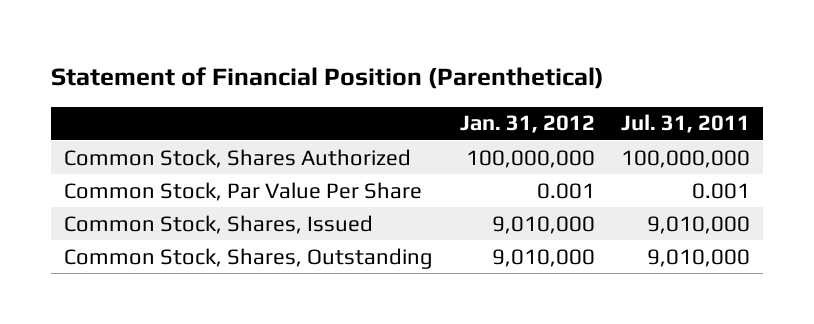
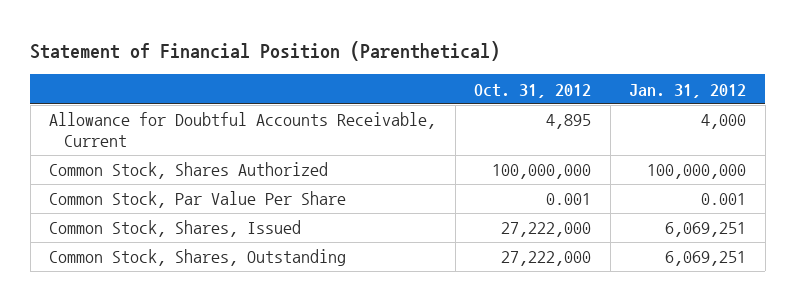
[621,114,751,134] Jul. 31, 2011 -> none
none -> [474,83,592,98] Oct. 31, 2012
none -> [49,112,437,148] Allowance for Doubtful Accounts Receivable, Current
[491,215,595,234] 9,010,000 -> [665,222,747,238] 6,069,251
[491,248,595,267] 9,010,000 -> [665,251,747,267] 6,069,251

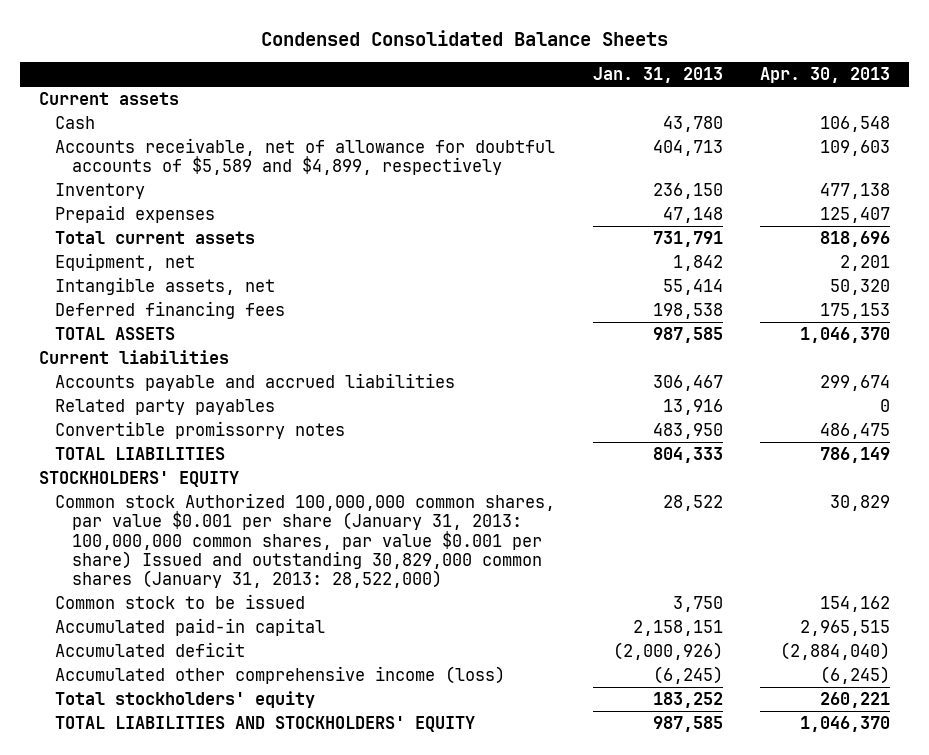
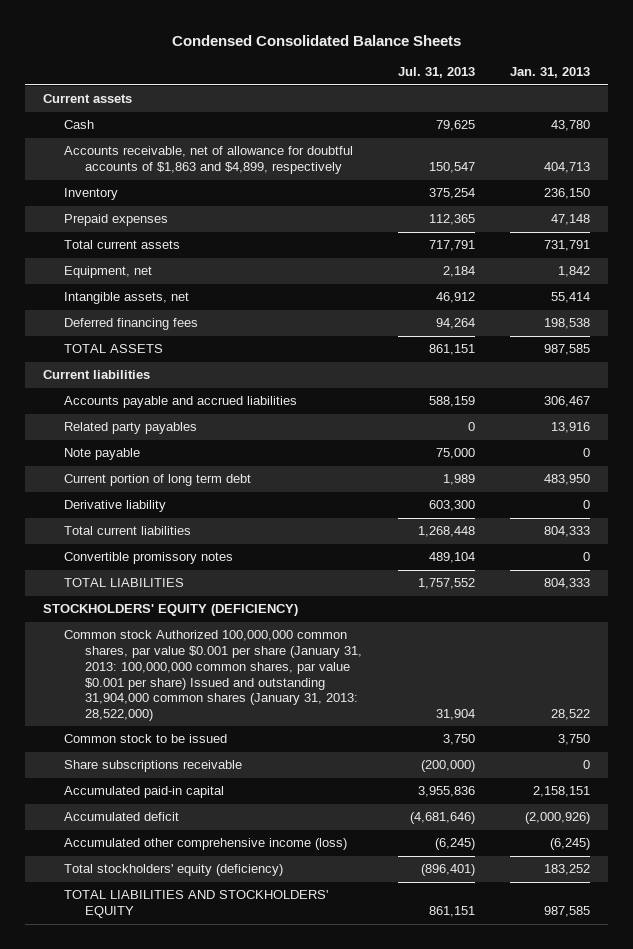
[760,66,891,83] Apr. 30, 2013 -> none
none -> [397,67,475,79] Jul. 31, 2013
[55,138,556,176] Accounts receivable, net of allowance for doubtful accounts of $5,589 and $4,899, respectively -> [64,146,354,175] Accounts receivable, net of allowance for doubtful accounts of $1,863 and $4,899, respectively
none -> [64,448,141,461] Note payable
none -> [64,474,252,487] Current portion of long term debt
none -> [64,500,167,513] Derivative liability
none -> [64,526,192,536] Total current liabilities
[55,421,346,440] Convertible promissorry notes -> [64,552,234,565] Convertible promissory notes
[652,423,723,440] 483,950 -> [583,552,591,562] 0
[38,471,239,488] STOCKHOLDERS' EQUITY -> [43,604,299,617] STOCKHOLDERS' EQUITY (DEFICIENCY)
[55,493,556,589] Common stock Authorized 100,000,000 common shares, par value $0.001 per share (January 31, 2013: 100,000,000 common shares, par value $0.001 per share) Issued and outstanding 30,829,000 common shares (January 31, 2013: 28,522,000) -> [64,630,362,722] Common stock Authorized 100,000,000 common shares, par value $0.001 per share (January 31, 2013: 100,000,000 common shares, par value $0.001 per share) Issued and outstanding 31,904,000 common shares (January 31, 2013: 28,522,000)
none -> [64,760,243,773] Share subscriptions receivable
[55,691,316,709] Total stockholders' equity -> [64,864,284,877] Total stockholders' equity (deficiency)

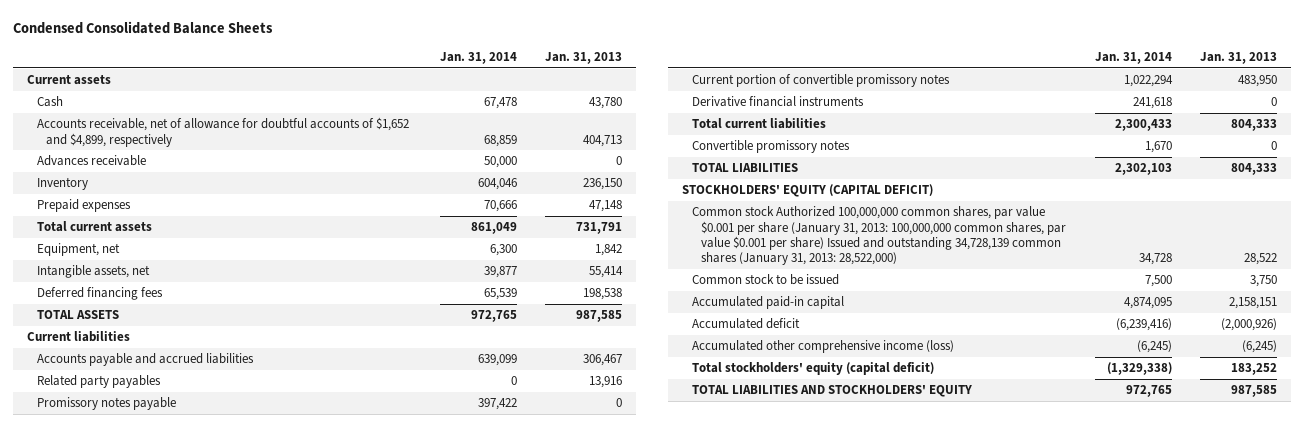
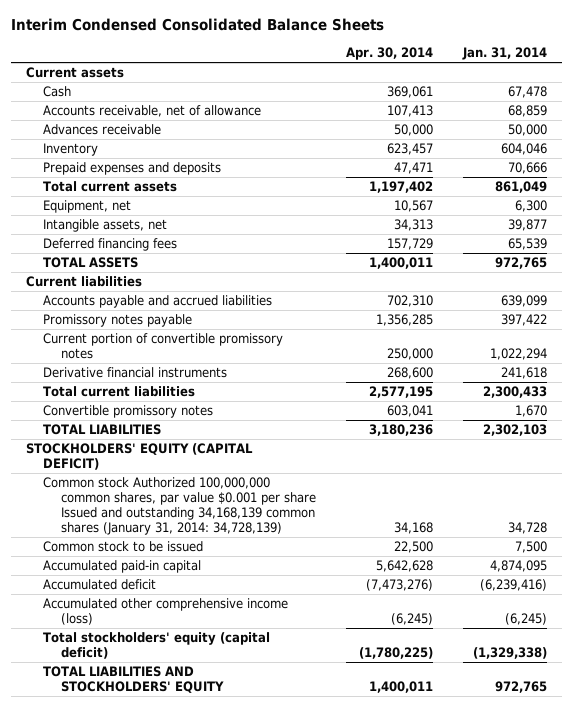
[12,20,273,34] Condensed Consolidated Balance Sheets -> [11,18,385,32] Interim Condensed Consolidated Balance Sheets
[544,51,622,64] Jan. 31, 2013 -> none
none -> [345,47,433,61] Apr. 30, 2014
[36,117,409,147] Accounts receivable, net of allowance for doubtful accounts of $1,652 and $4,899, respectively -> [43,105,262,118] Accounts receivable, net of allowance
[36,199,131,213] Prepaid expenses -> [43,162,222,176] Prepaid expenses and deposits
[36,375,161,389] Related party payables -> none
[691,206,1067,265] Common stock Authorized 100,000,000 common shares, par value $0.001 per share (January 31, 2013: 100,000,000 common shares, par value $0.001 per share) Issued and outstanding 34,728,139 common shares (January 31, 2013: 28,522,000) -> [43,477,316,535] Common stock Authorized 100,000,000 common shares, par value $0.001 per share Issued and outstanding 34,168,139 common shares (January 31, 2014: 34,728,139)

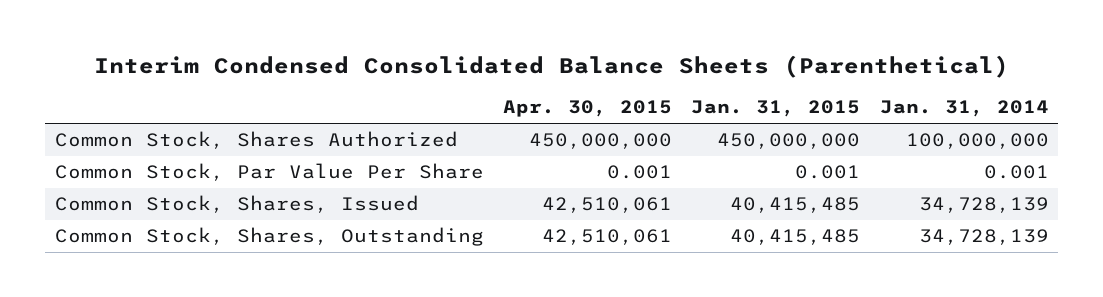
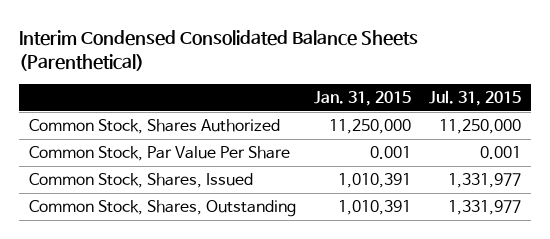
[502,100,672,118] Apr. 30, 2015 -> none
[879,100,1049,118] Jan. 31, 2014 -> none
none -> [429,89,522,106] Jul. 31, 2015
[717,133,861,150] 450,000,000 -> [328,119,411,135] 11,250,000
[730,197,861,214] 40,415,485 -> [337,173,411,189] 1,010,391
[730,229,861,246] 40,415,485 -> [337,200,411,216] 1,010,391

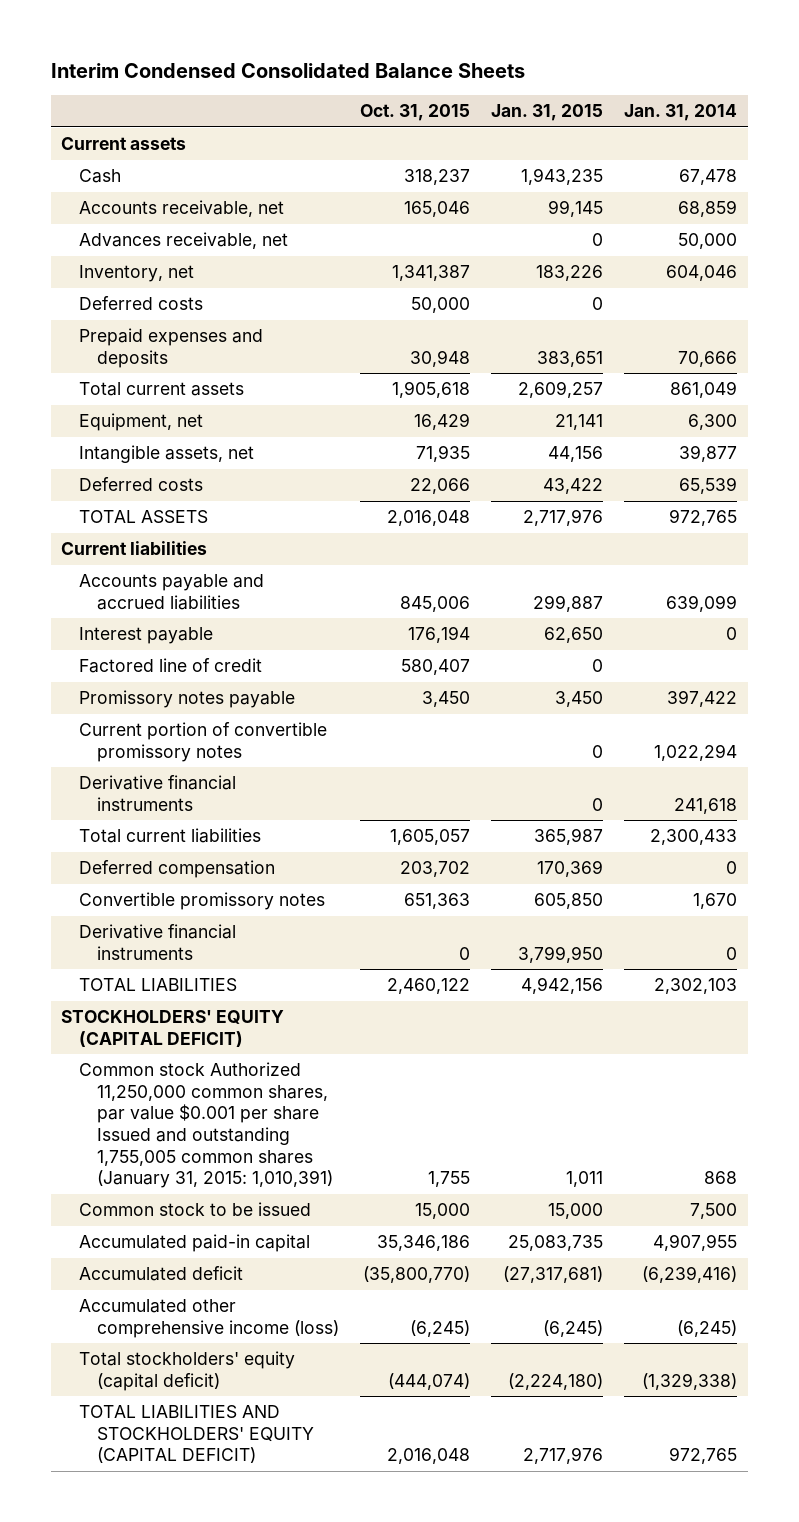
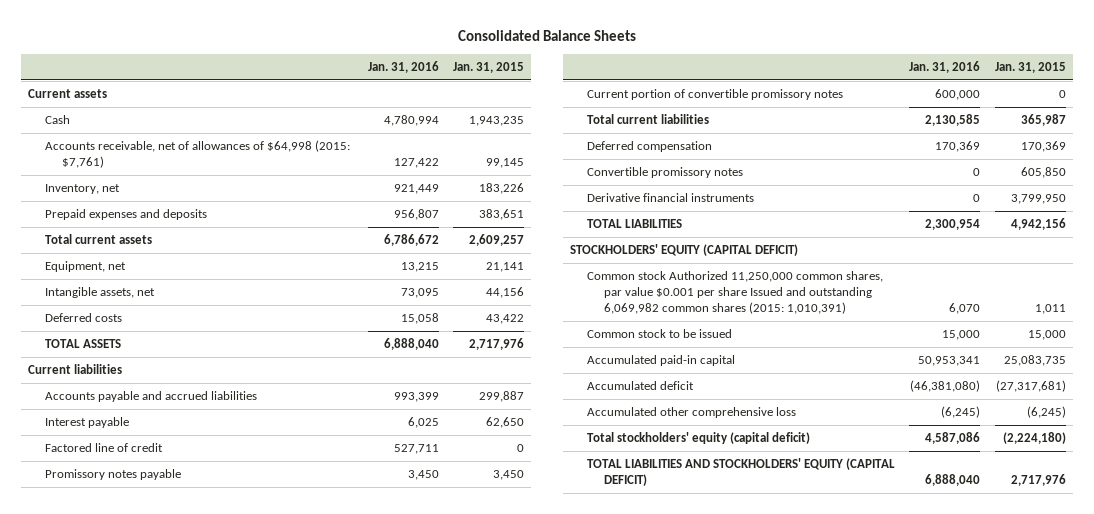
[50,62,525,78] Interim Condensed Consolidated Balance Sheets -> [458,30,637,42] Consolidated Balance Sheets
[360,104,471,122] Oct. 31, 2015 -> none
[624,104,738,122] Jan. 31, 2014 -> none
none -> [367,61,439,74] Jan. 31, 2016
[79,232,289,250] Advances receivable, net -> none
[79,200,285,218] Accounts receivable, net -> [45,140,351,169] Accounts receivable, net of allowances of $64,998 (2015: $7,761)
[79,296,204,311] Deferred costs -> none
[79,775,237,811] Derivative financial instruments -> none
[79,1062,334,1189] Common stock Authorized 11,250,000 common shares, par value $0.001 per share Issued and outstanding 1,755,005 common shares (January 31, 2015: 1,010,391) -> [587,271,884,315] Common stock Authorized 11,250,000 common shares, par value $0.001 per share Issued and outstanding 6,069,982 common shares (2015: 1,010,391)
[79,1299,340,1338] Accumulated other comprehensive income (loss) -> [587,407,797,419] Accumulated other comprehensive loss

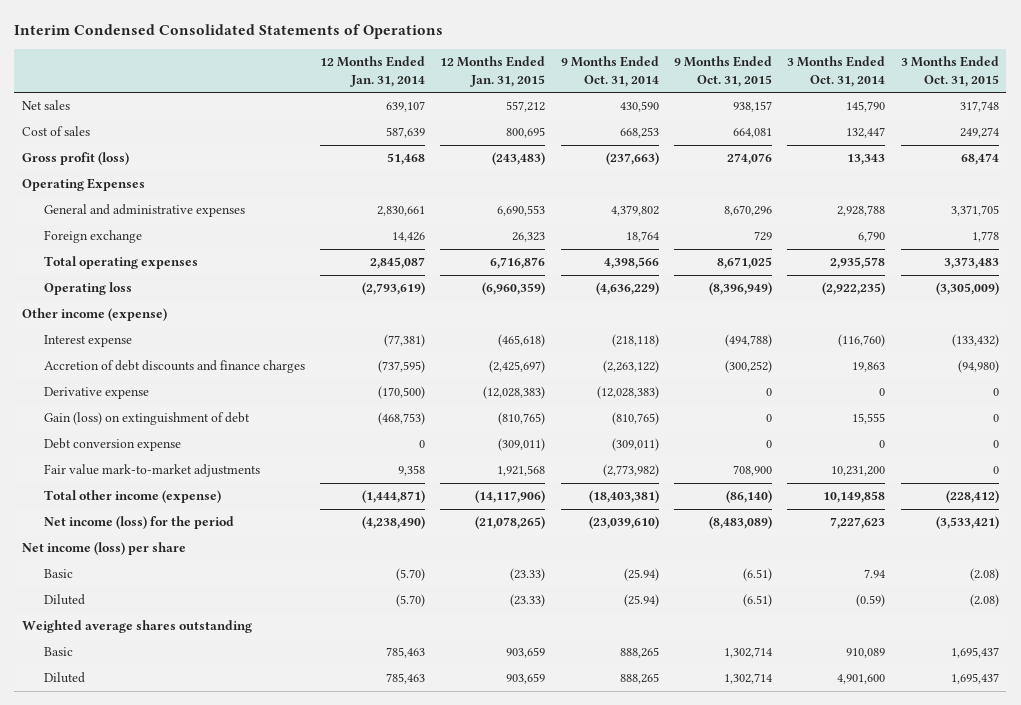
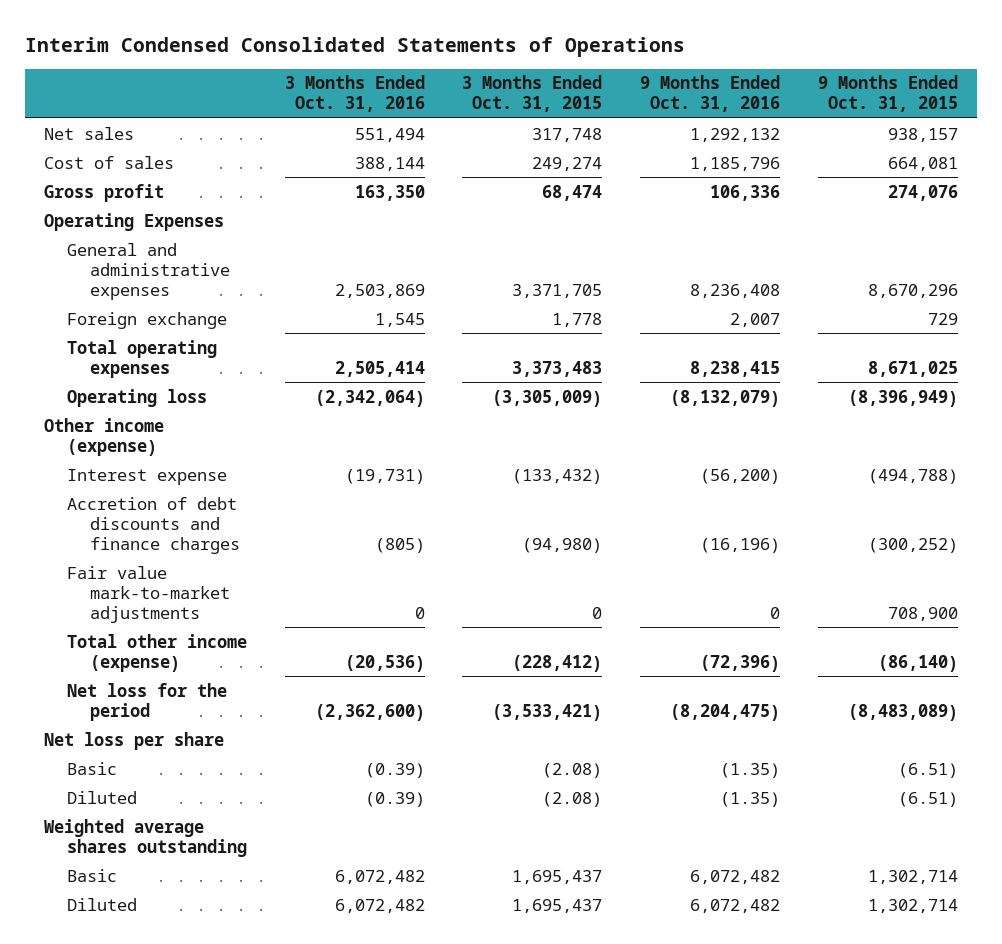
[319,56,425,87] 12 Months Ended Jan. 31, 2014 -> none
[440,56,546,87] 12 Months Ended Jan. 31, 2015 -> none
[560,56,659,87] 9 Months Ended Oct. 31, 2014 -> none
[787,56,886,87] 3 Months Ended Oct. 31, 2014 -> none
none -> [284,75,425,113] 3 Months Ended Oct. 31, 2016
none -> [640,75,781,113] 9 Months Ended Oct. 31, 2016
[22,152,130,166] Gross profit (loss) -> [44,183,165,202] Gross profit
[43,387,149,400] Derivative expense -> none
[43,412,250,426] Gain (loss) on extinguishment of debt -> none
[43,438,181,452] Debt conversion expense -> none
[43,516,234,530] Net income (loss) for the period -> [67,682,228,721] Net loss for the period
[22,542,187,556] Net income (loss) per share -> [44,731,225,750] Net loss per share

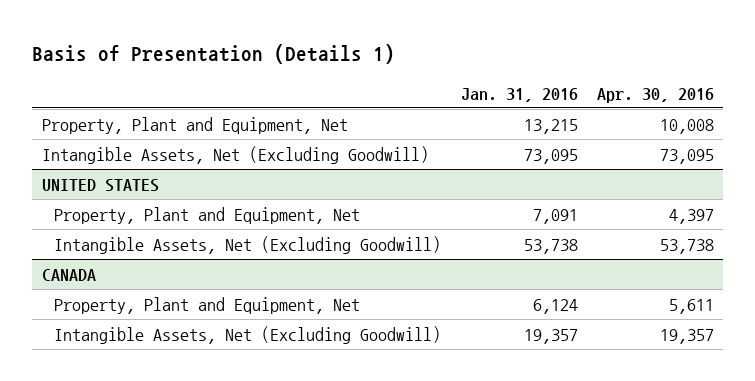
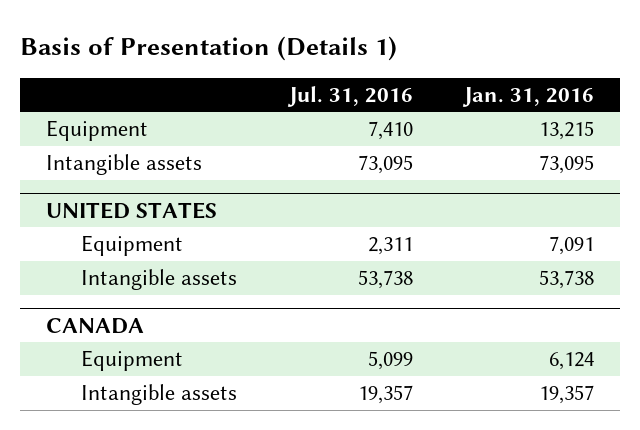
[596,87,714,103] Apr. 30, 2016 -> none
none -> [286,85,413,107] Jul. 31, 2016
[41,116,348,134] Property, Plant and Equipment, Net -> [46,120,149,142] Equipment
[41,145,429,164] Intangible Assets, Net (Excluding Goodwill) -> [46,154,203,176] Intangible assets
[54,206,361,224] Property, Plant and Equipment, Net -> [81,235,184,257] Equipment
[54,235,442,254] Intangible Assets, Net (Excluding Goodwill) -> [81,269,238,291] Intangible assets
[54,296,361,314] Property, Plant and Equipment, Net -> [81,350,184,372] Equipment
[54,325,442,344] Intangible Assets, Net (Excluding Goodwill) -> [81,384,238,406] Intangible assets

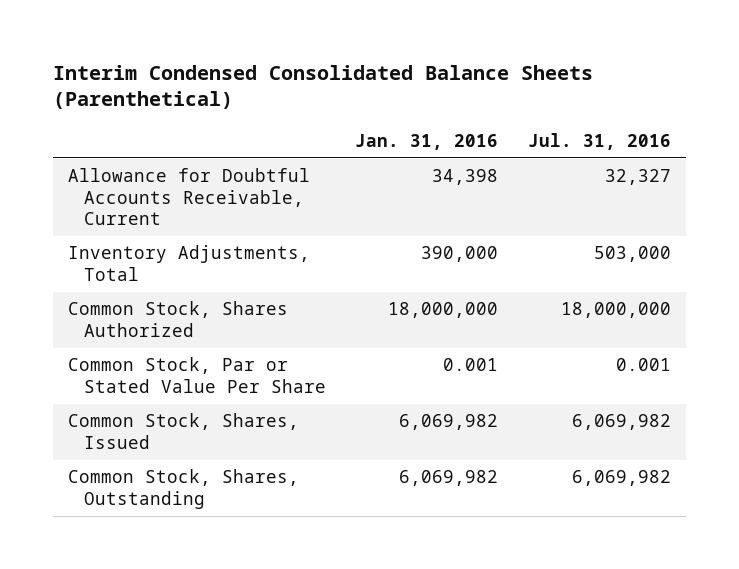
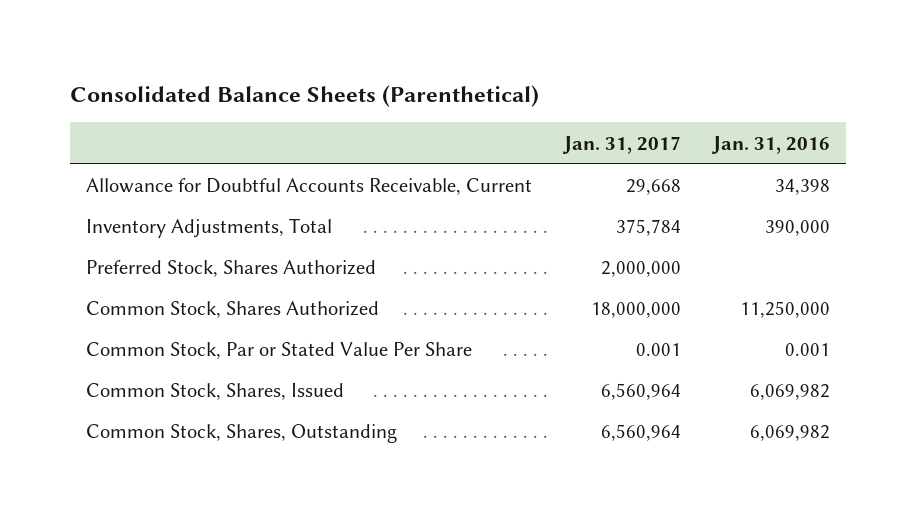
[52,64,593,110] Interim Condensed Consolidated Balance Sheets (Parenthetical) -> [70,84,540,107] Consolidated Balance Sheets (Parenthetical)
[527,133,671,151] Jul. 31, 2016 -> none
none -> [562,135,682,154] Jan. 31, 2017
none -> [86,260,377,278] Preferred Stock, Shares Authorized
[388,302,499,319] 18,000,000 -> [740,301,831,319] 11,250,000

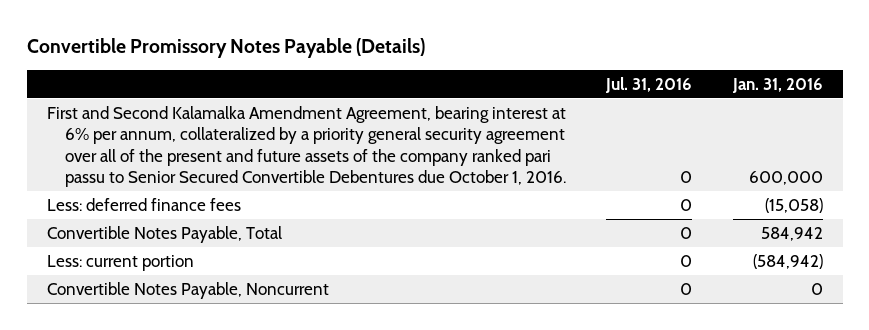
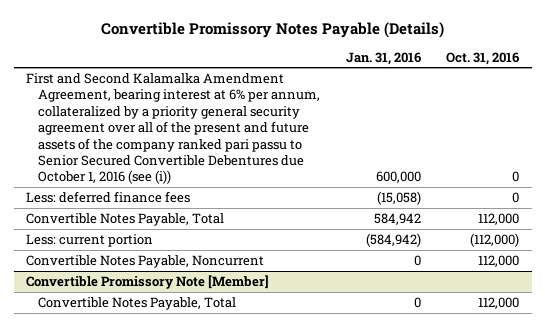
[605,76,693,93] Jul. 31, 2016 -> none
none -> [445,51,519,65] Oct. 31, 2016
[46,105,566,188] First and Second Kalamalka Amendment Agreement, bearing interest at 6% per annum, collateralized by a priority general security agreement over all of the present and future assets of the company ranked pari passu to Senior Secured Convertible Debentures due October 1, 2016. -> [26,73,321,185] First and Second Kalamalka Amendment Agreement, bearing interest at 6% per annum, collateralized by a priority general security agreement over all of the present and future assets of the company ranked pari passu to Senior Secured Convertible Debentures due October 1, 2016 (see (i))
none -> [26,275,270,290] Convertible Promissory Note [Member]
none -> [38,297,237,311] Convertible Notes Payable, Total

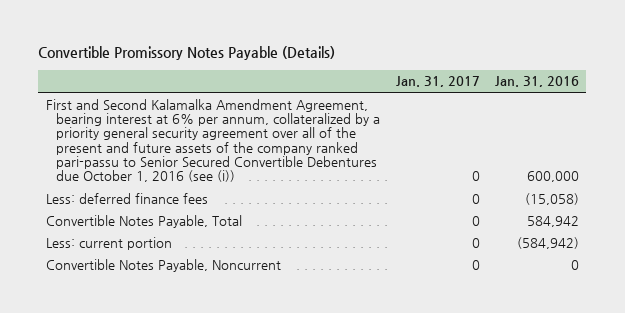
[445,51,519,65] Oct. 31, 2016 -> none
none -> [395,76,480,88] Jan. 31, 2017
[26,73,321,185] First and Second Kalamalka Amendment Agreement, bearing interest at 6% per annum, collateralized by a priority general security agreement over all of the present and future assets of the company ranked pari passu to Senior Secured Convertible Debentures due October 1, 2016 (see (i)) -> [45,98,381,183] First and Second Kalamalka Amendment Agreement, bearing interest at 6% per annum, collateralized by a priority general security agreement over all of the present and future assets of the company ranked pari-passu to Senior Secured Convertible Debentures due October 1, 2016 (see (i))
[26,275,270,290] Convertible Promissory Note [Member] -> none
[38,297,237,311] Convertible Notes Payable, Total -> none

